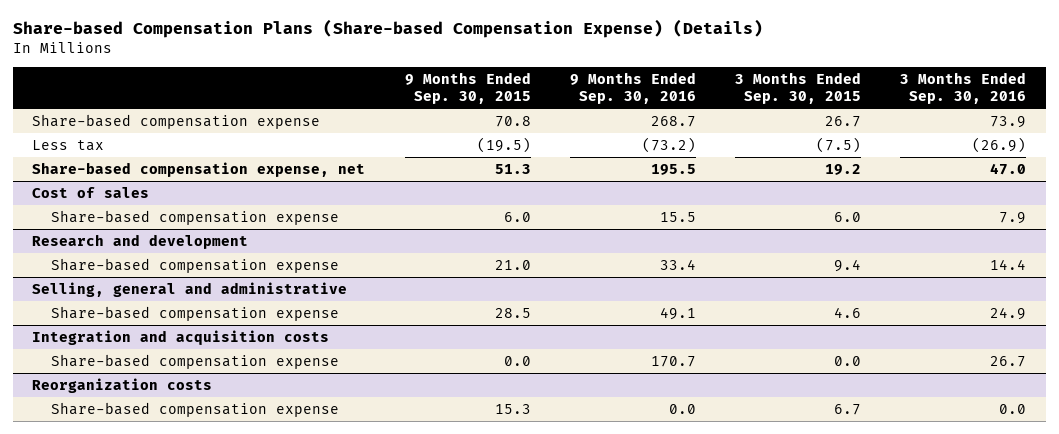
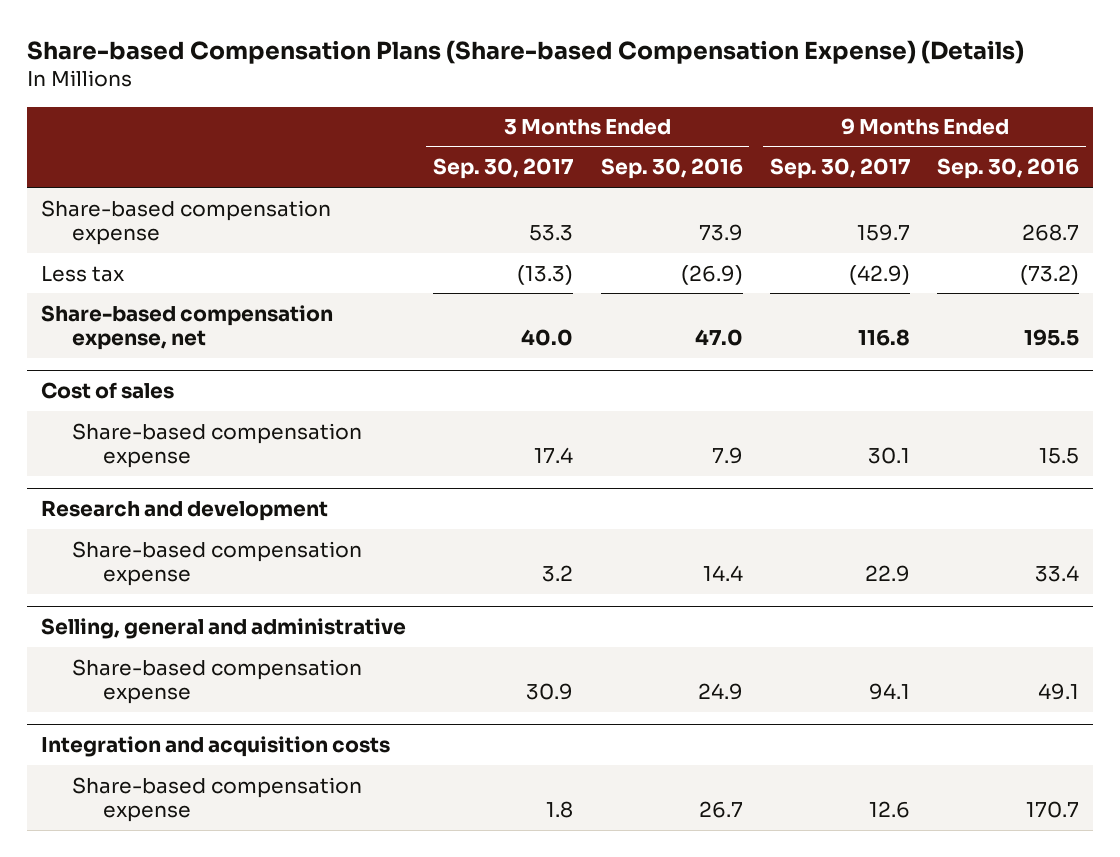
[404,71,531,105] 9 Months Ended Sep. 30, 2015 -> none
[734,71,861,105] 3 Months Ended Sep. 30, 2015 -> none
none -> [433,158,574,180] Sep. 30, 2017
none -> [769,158,910,180] Sep. 30, 2017
[32,377,213,393] Reorganization costs -> none
[51,401,340,417] Share-based compensation expense -> none

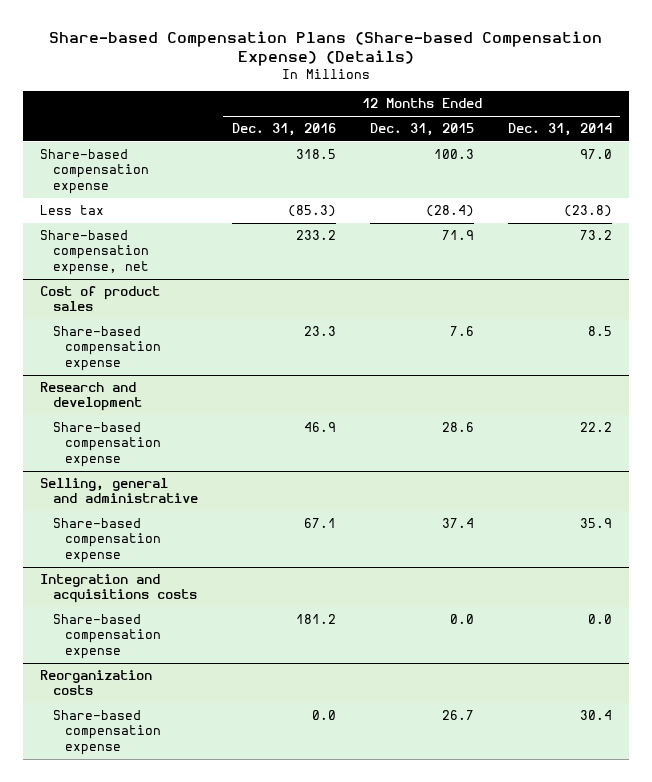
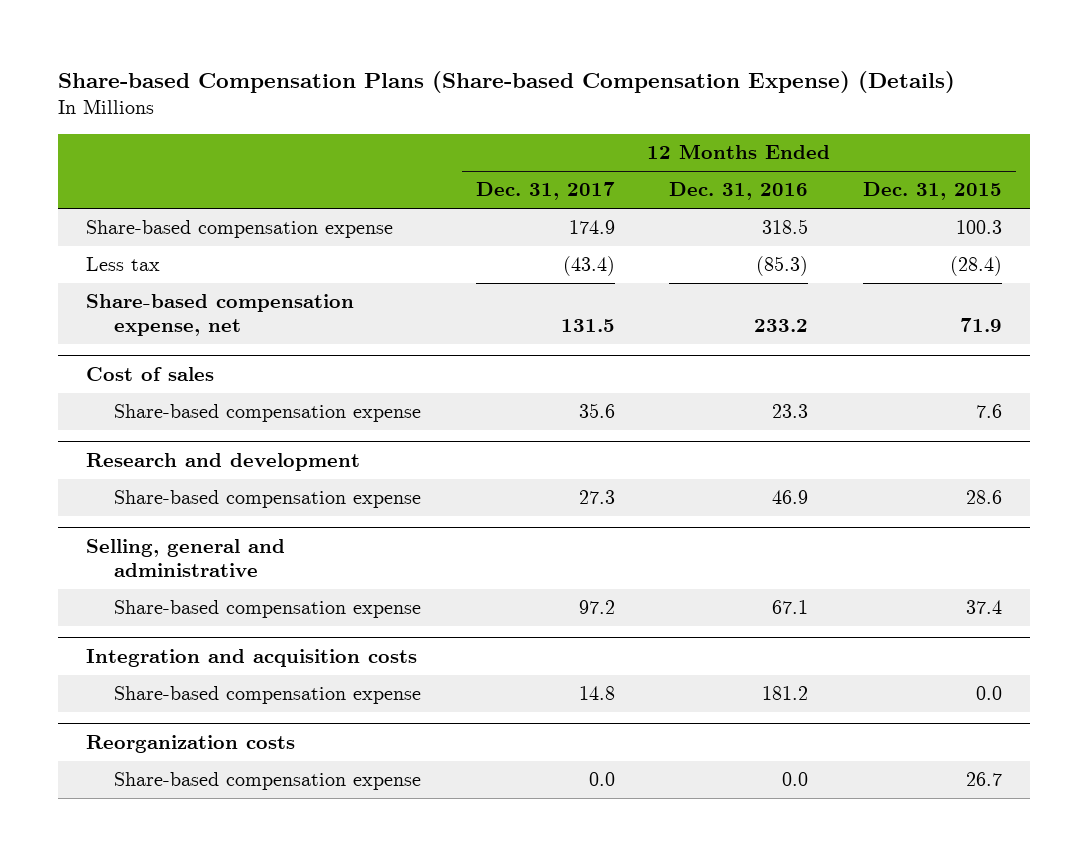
[507,123,612,137] Dec. 31, 2014 -> none
none -> [475,182,615,201] Dec. 31, 2017
[40,286,161,312] Cost of product sales -> [85,367,214,382] Cost of sales
[40,574,197,604] Integration and acquisitions costs -> [85,649,417,668] Integration and acquisition costs

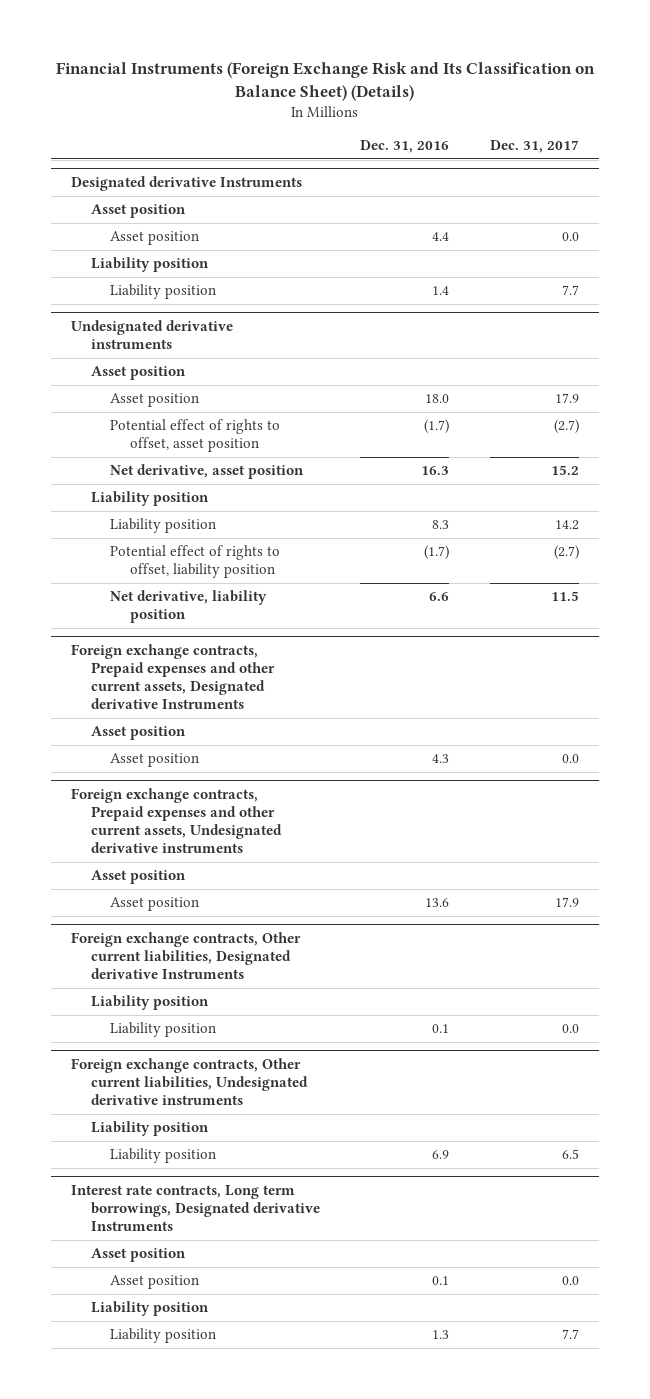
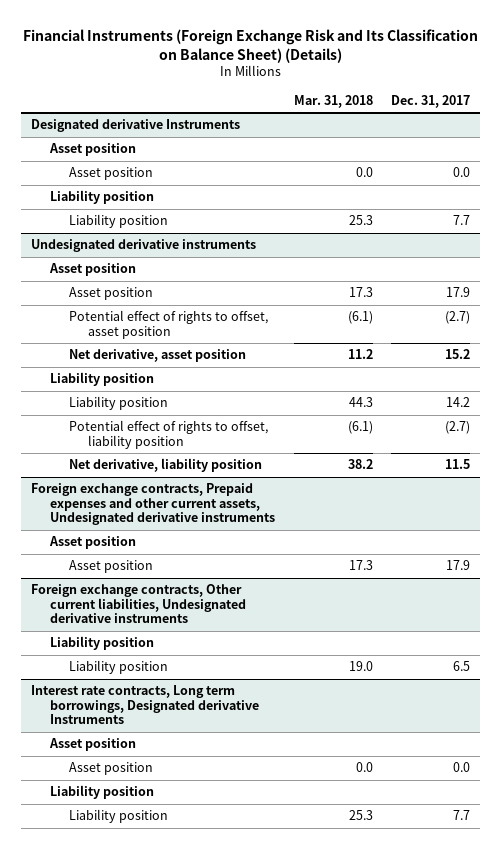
[360,139,450,153] Dec. 31, 2016 -> none
none -> [293,95,373,109] Mar. 31, 2018
[71,644,275,709] Foreign exchange contracts, Prepaid expenses and other current assets, Designated derivative Instruments -> none
[90,726,186,741] Asset position -> none
[110,753,200,768] Asset position -> none
[71,932,302,979] Foreign exchange contracts, Other current liabilities, Designated derivative Instruments -> none
[90,995,209,1011] Liability position -> none
[110,1022,217,1038] Liability position -> none

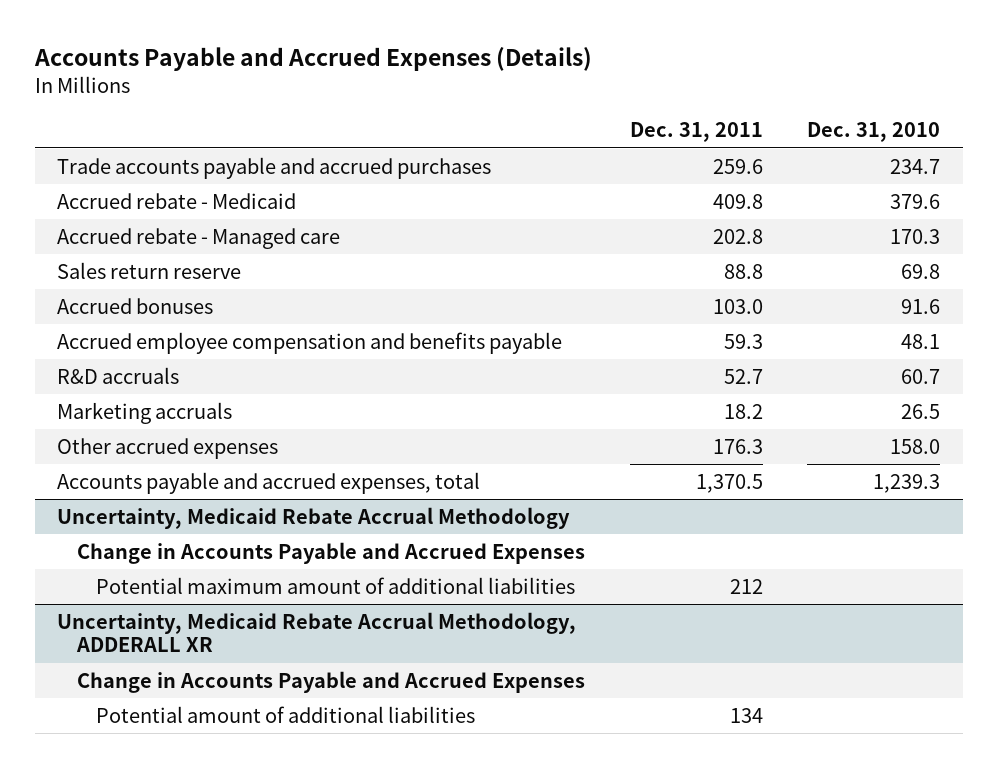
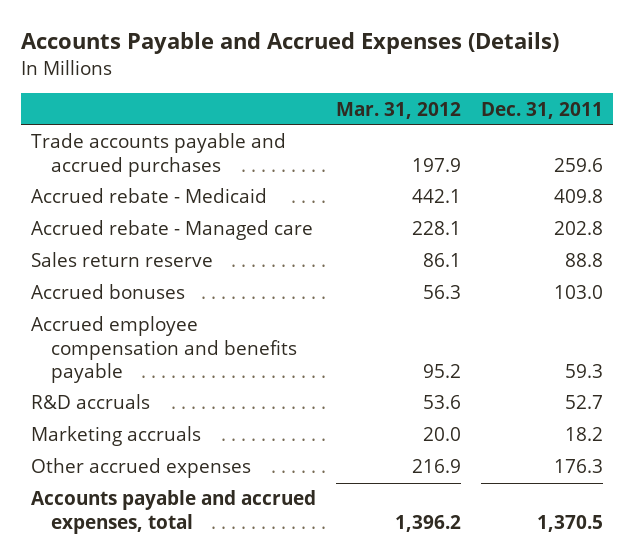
[807,122,941,143] Dec. 31, 2010 -> none
none -> [335,101,461,119] Mar. 31, 2012
[57,506,571,529] Uncertainty, Medicaid Rebate Accrual Methodology -> none
[76,541,585,564] Change in Accounts Payable and Accrued Expenses -> none
[96,576,576,594] Potential maximum amount of additional liabilities -> none
[57,611,577,653] Uncertainty, Medicaid Rebate Accrual Methodology, ADDERALL XR -> none
[76,670,585,693] Change in Accounts Payable and Accrued Expenses -> none
[96,705,476,723] Potential amount of additional liabilities -> none

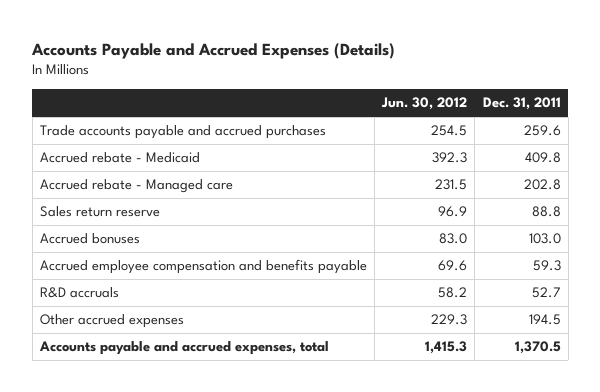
[335,101,461,119] Mar. 31, 2012 -> none
none -> [381,97,468,111] Jun. 30, 2012
[30,426,201,447] Marketing accruals -> none
[554,459,604,474] 176.3 -> [528,314,561,326] 194.5

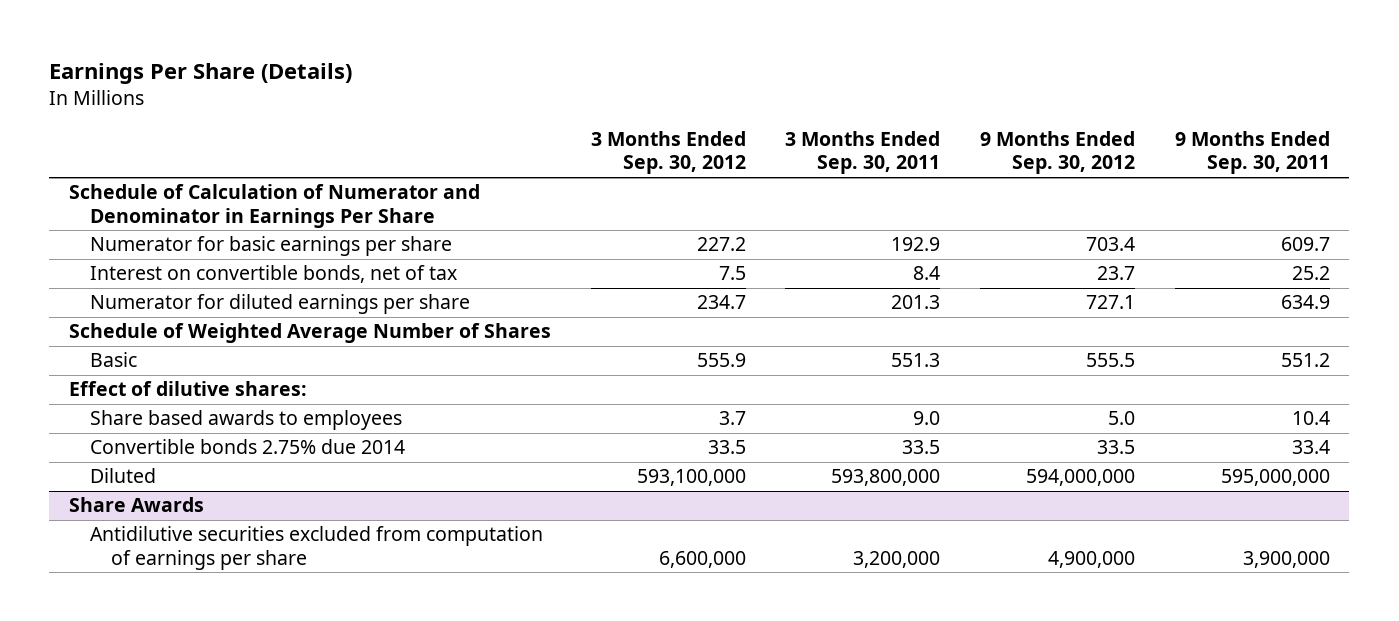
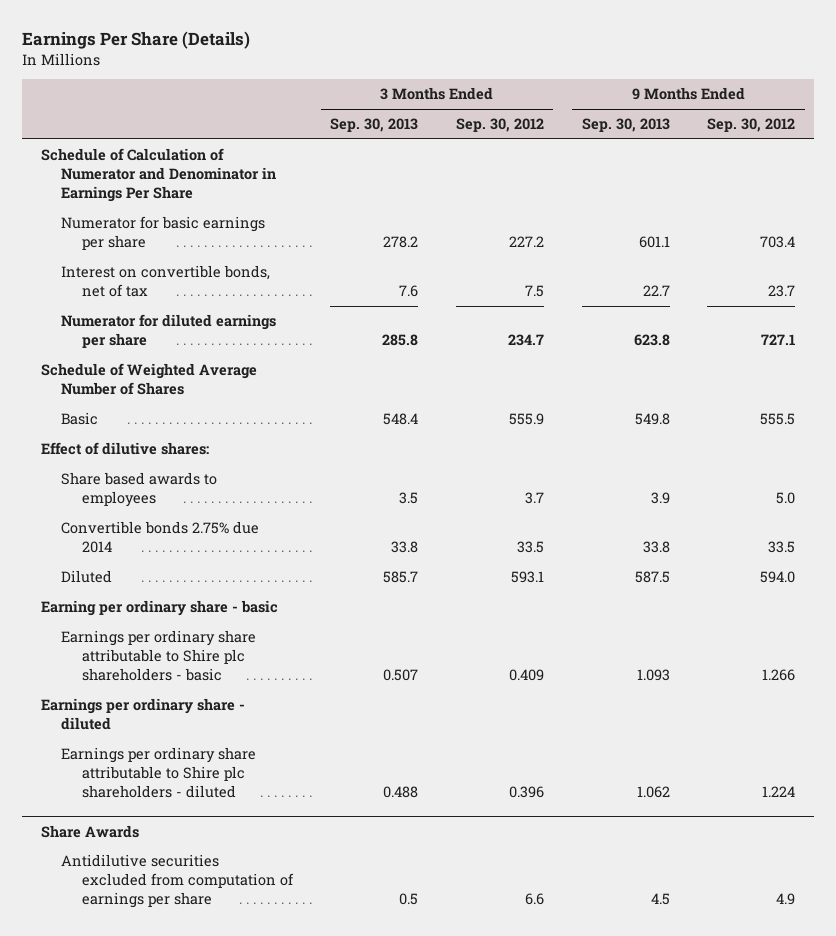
[785,131,941,175] 3 Months Ended Sep. 30, 2011 -> none
[1174,131,1330,175] 9 Months Ended Sep. 30, 2011 -> none
none -> [330,118,419,133] Sep. 30, 2013
none -> [581,118,670,133] Sep. 30, 2013
[636,469,746,487] 593,100,000 -> [511,571,545,584] 593.1
[1026,469,1136,487] 594,000,000 -> [760,571,796,584] 594.0
none -> [40,600,278,617] Earning per ordinary share - basic
none -> [61,630,257,682] Earnings per ordinary share attributable to Shire plc shareholders - basic
none -> [40,698,245,731] Earnings per ordinary share - diluted
none -> [61,747,257,799] Earnings per ordinary share attributable to Shire plc shareholders - diluted
[658,550,746,568] 6,600,000 -> [525,893,545,906] 6.6
[1048,550,1136,568] 4,900,000 -> [776,893,796,906] 4.9

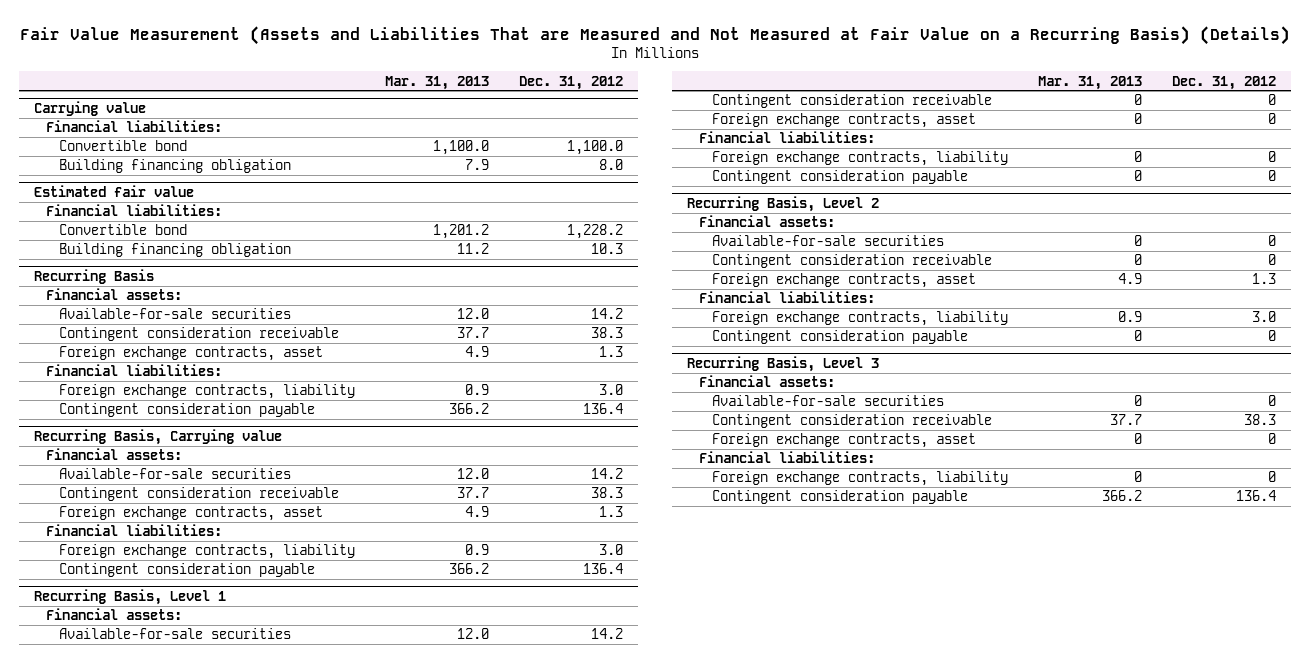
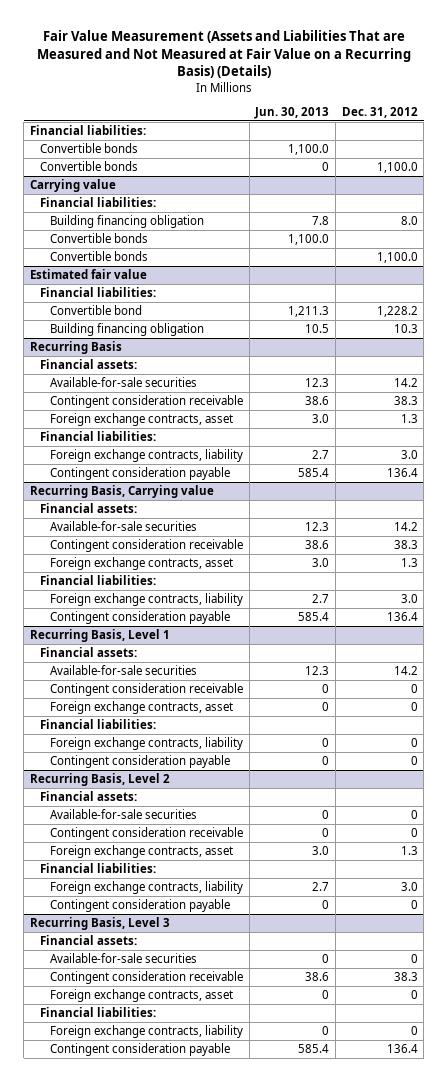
[384,75,489,90] Mar. 31, 2013 -> none
none -> [254,106,330,119] Jun. 30, 2013
none -> [29,124,146,135] Financial liabilities:
none -> [39,142,138,153] Convertible bonds
none -> [39,160,138,171] Convertible bonds
[58,140,187,152] Convertible bond -> none
none -> [50,232,149,243] Convertible bonds
none -> [50,250,149,261] Convertible bonds

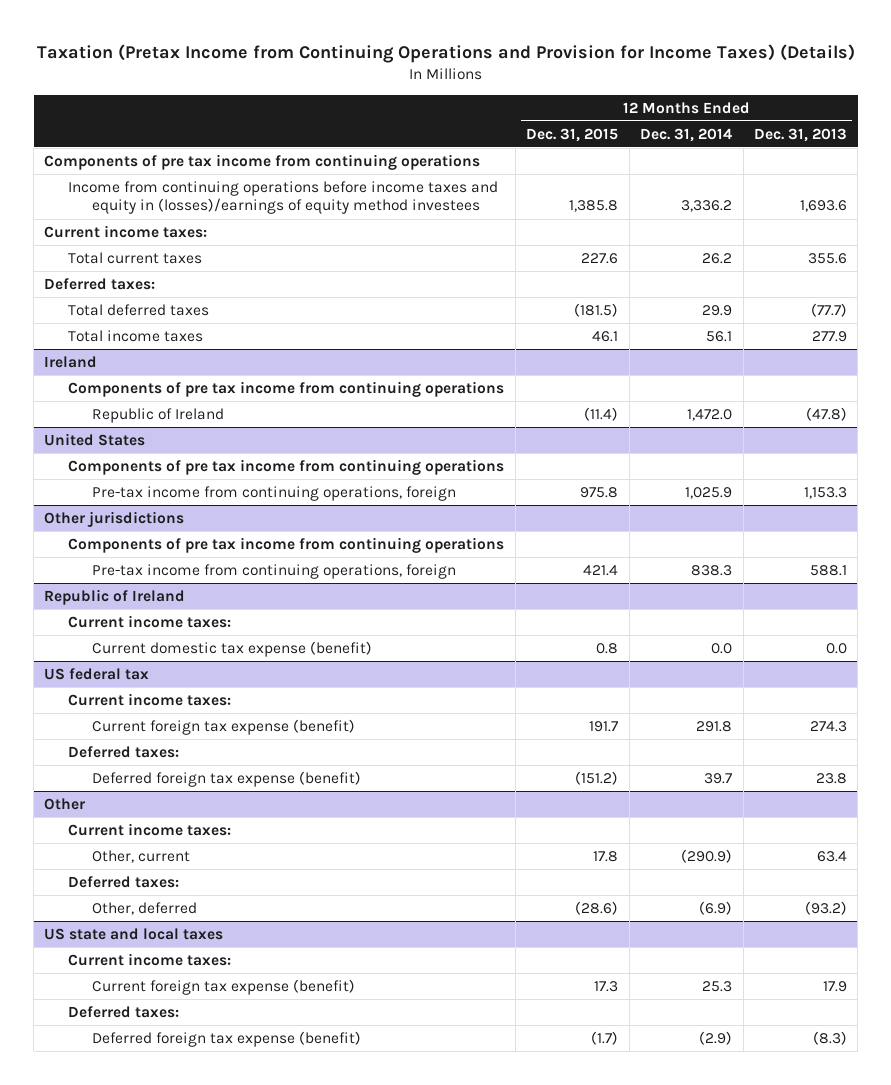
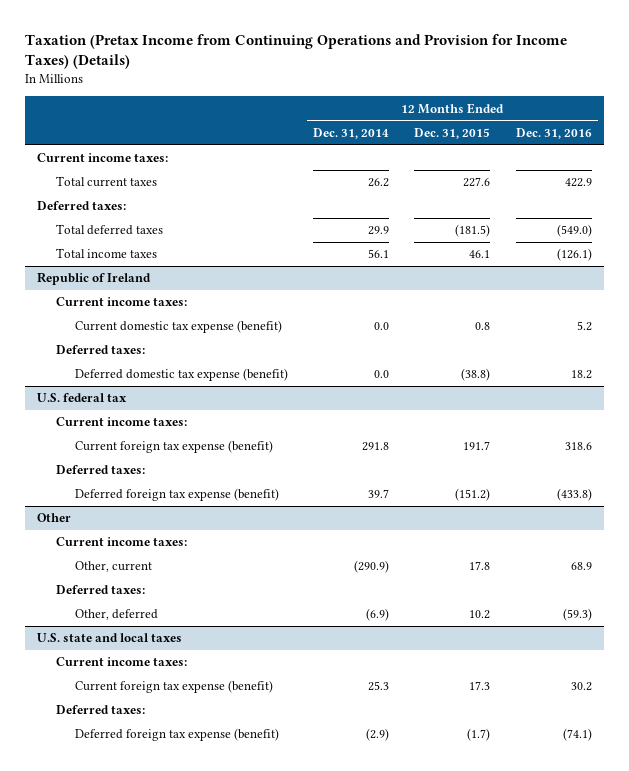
[753,127,847,142] Dec. 31, 2013 -> none
none -> [515,127,592,139] Dec. 31, 2016
[44,153,481,170] Components of pre tax income from continuing operations -> none
[68,180,499,215] Income from continuing operations before income taxes and equity in (losses)/earnings of equity method investees -> none
[44,355,98,368] Ireland -> none
[68,380,505,397] Components of pre tax income from continuing operations -> none
[92,407,225,423] Republic of Ireland -> none
[44,432,146,446] United States -> none
[68,458,505,475] Components of pre tax income from continuing operations -> none
[92,485,457,501] Pre-tax income from continuing operations, foreign -> none
[44,510,185,527] Other jurisdictions -> none
[68,536,505,553] Components of pre tax income from continuing operations -> none
[92,563,457,579] Pre-tax income from continuing operations, foreign -> none
none -> [56,345,146,355] Deferred taxes:
none -> [74,368,288,382] Deferred domestic tax expense (benefit)
[44,667,150,680] US federal tax -> [37,393,128,403] U.S. federal tax
[575,900,619,915] (28.6) -> [469,610,491,620] 10.2
[44,927,224,940] US state and local taxes -> [37,633,183,643] U.S. state and local taxes

